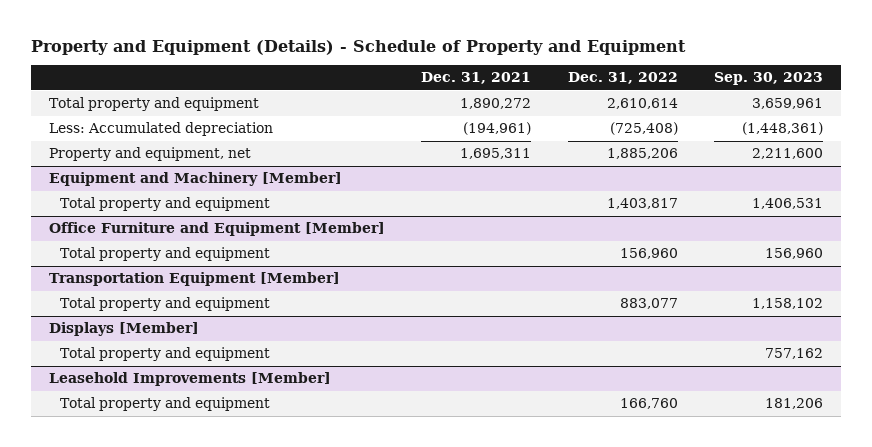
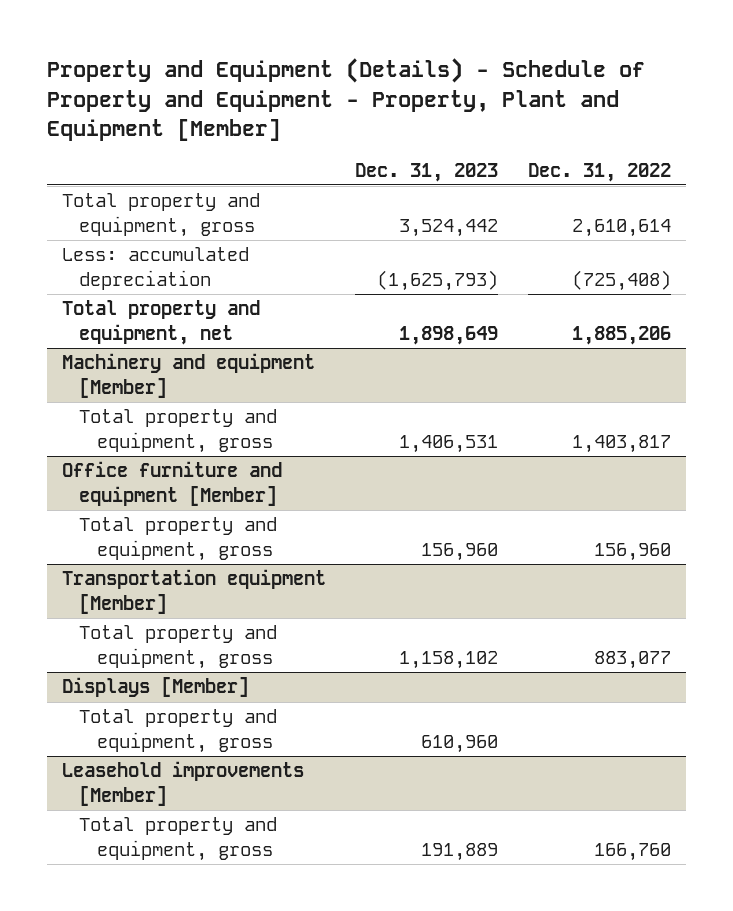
[31,39,687,55] Property and Equipment (Details) - Schedule of Property and Equipment -> [47,57,646,142] Property and Equipment (Details) - Schedule of Property and Equipment - Property, Plant and Equipment [Member]
[421,72,532,85] Dec. 31, 2021 -> none
[713,72,823,86] Sep. 30, 2023 -> none
none -> [355,162,499,182] Dec. 31, 2023
[49,97,260,112] Total property and equipment -> [61,193,260,238] Total property and equipment, gross
[49,122,274,137] Less: Accumulated depreciation -> [61,247,249,291] Less: accumulated depreciation
[49,147,252,162] Property and equipment, net -> [61,300,260,346] Total property and equipment, net
[49,172,343,187] Equipment and Machinery [Member] -> [61,353,315,399] Machinery and equipment [Member]
[60,197,271,212] Total property and equipment -> [79,409,278,454] Total property and equipment, gross
[49,222,386,237] Office Furniture and Equipment [Member] -> [61,461,282,507] Office furniture and equipment [Member]
[60,247,271,262] Total property and equipment -> [79,517,278,562] Total property and equipment, gross
[49,272,341,287] Transportation Equipment [Member] -> [61,569,326,615] Transportation equipment [Member]
[60,297,271,312] Total property and equipment -> [79,625,278,670] Total property and equipment, gross
[60,347,271,362] Total property and equipment -> [79,709,278,754] Total property and equipment, gross
[49,372,332,387] Leasehold Improvements [Member] -> [61,761,304,807] Leasehold improvements [Member]
[60,397,271,412] Total property and equipment -> [79,817,278,862] Total property and equipment, gross

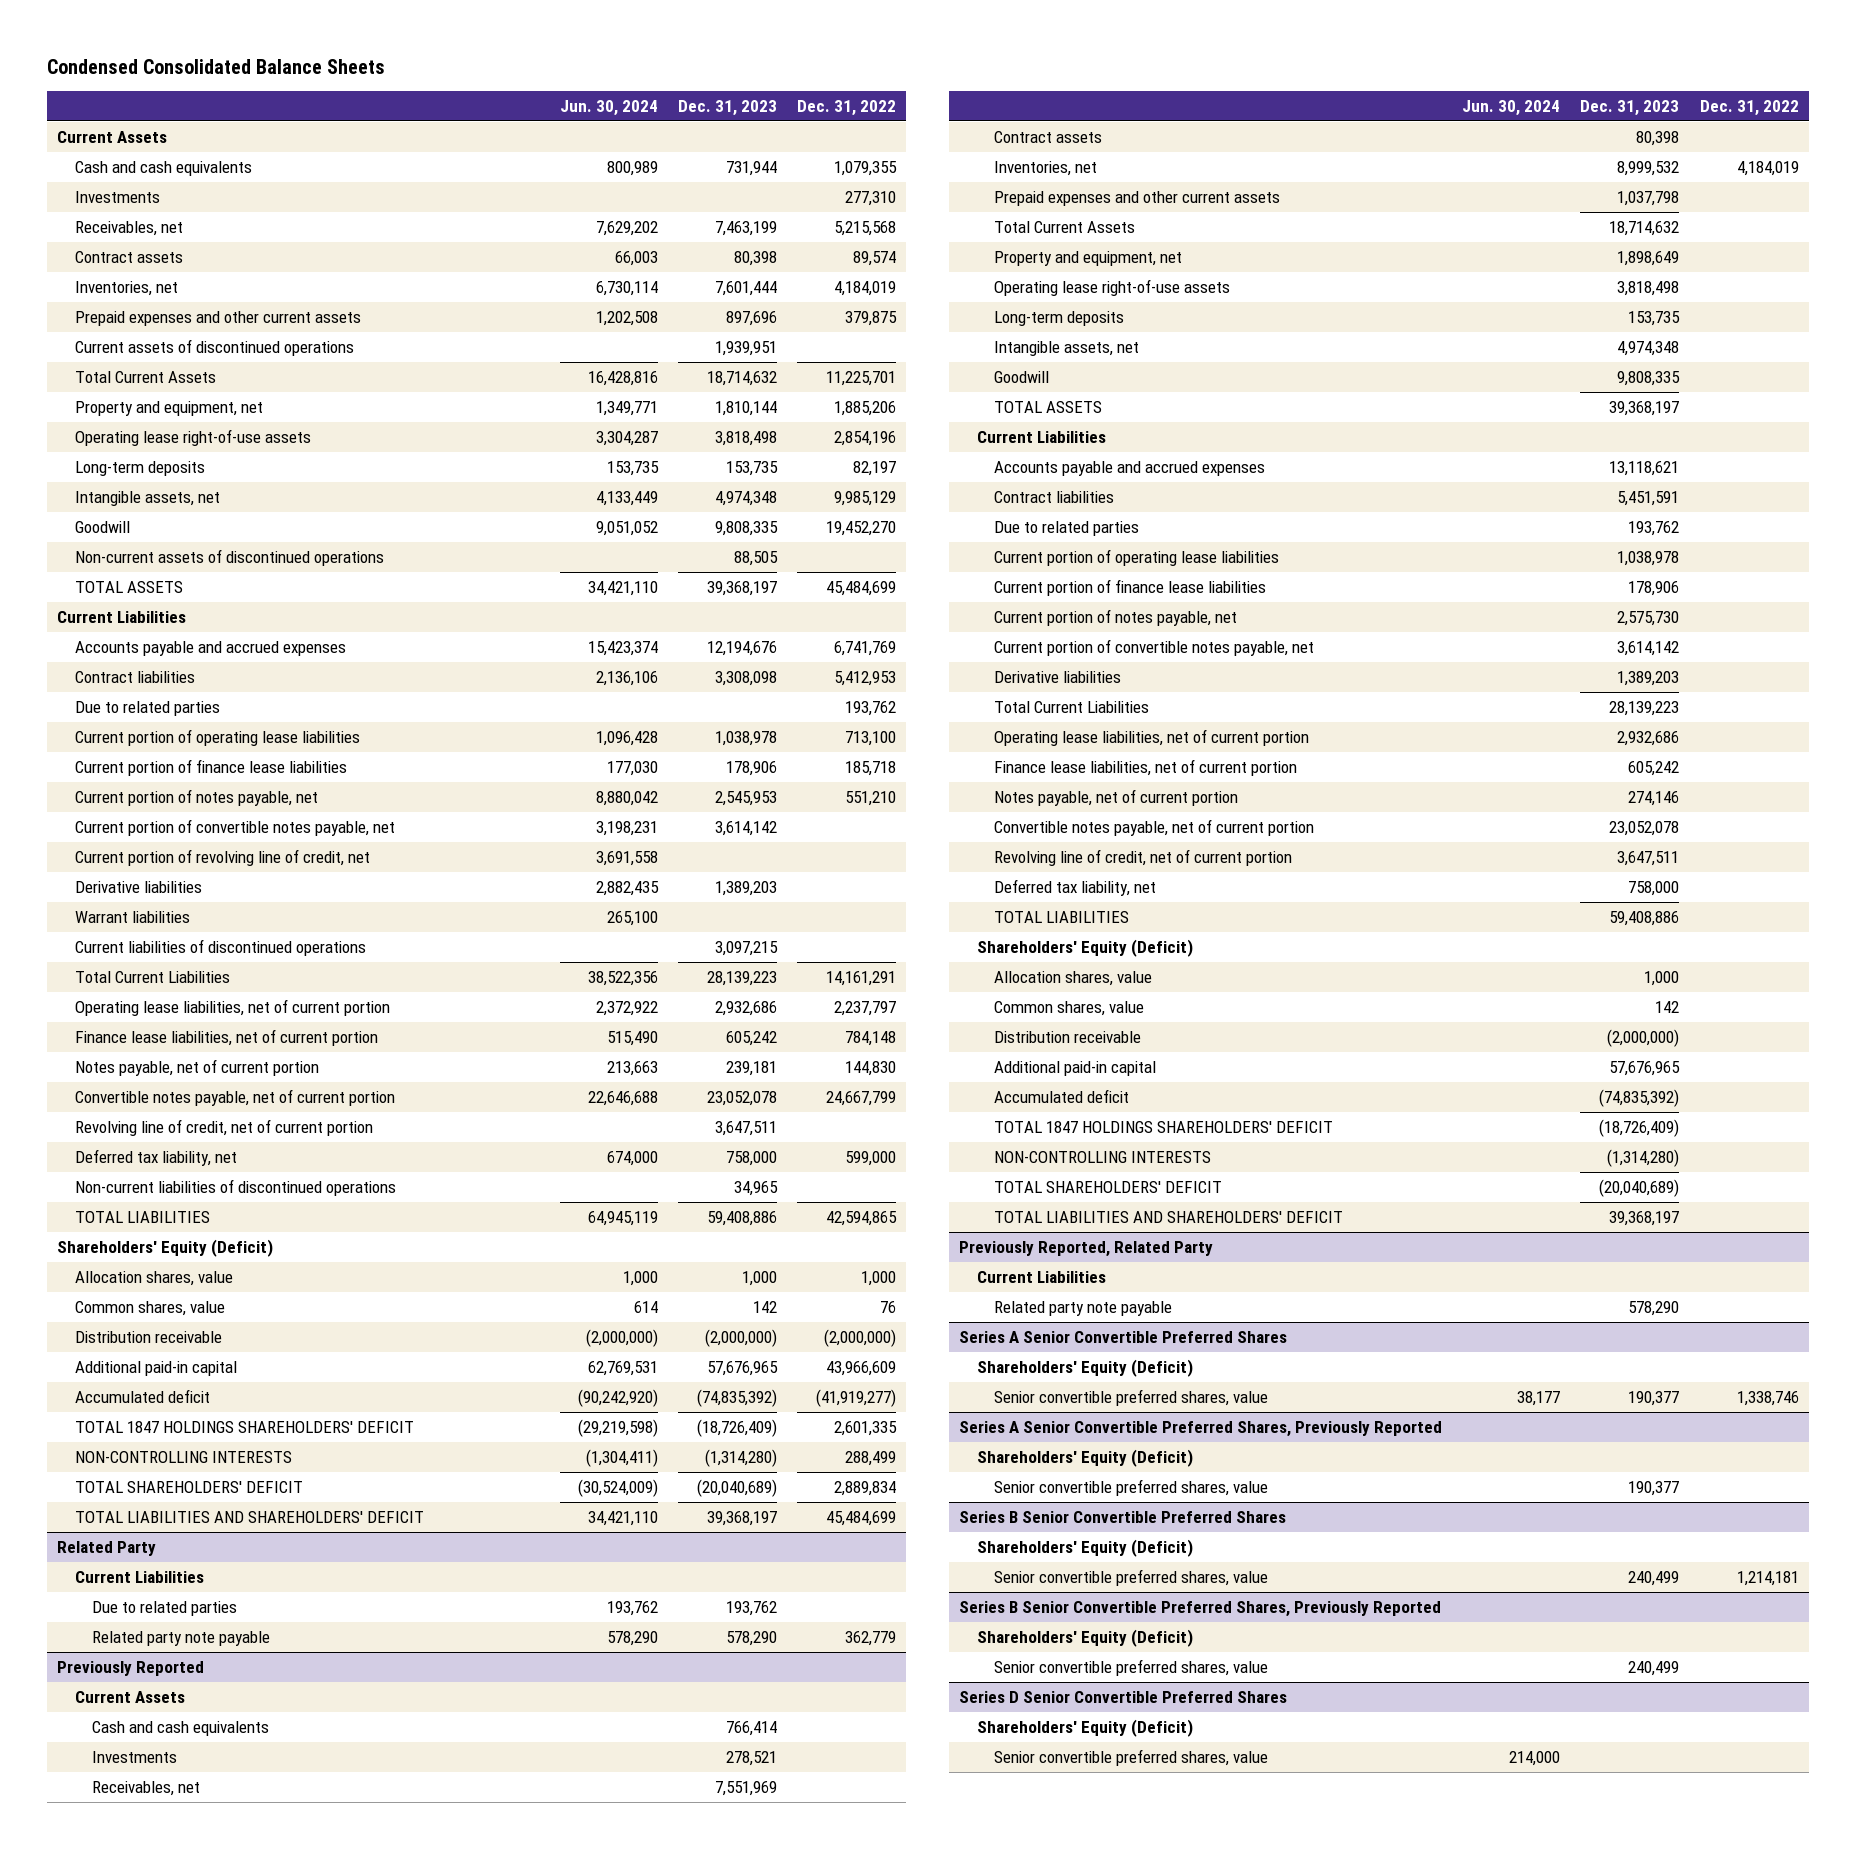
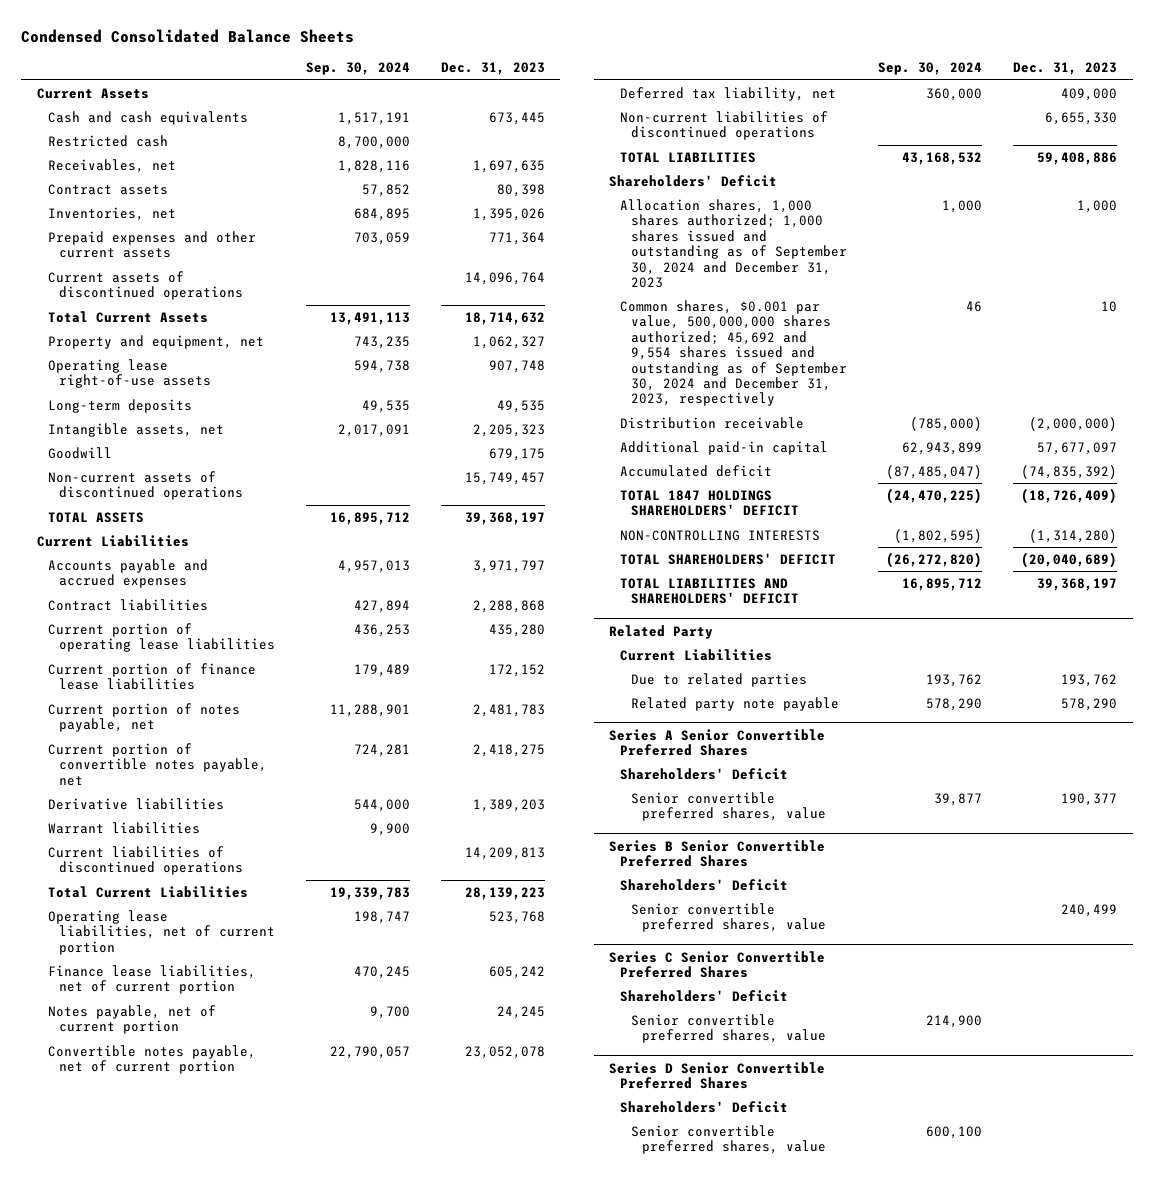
[560,99,659,116] Jun. 30, 2024 -> none
[797,99,897,116] Dec. 31, 2022 -> none
none -> [305,62,410,76] Sep. 30, 2024
[74,191,160,204] Investments -> none
[726,161,778,177] 731,944 -> [488,111,545,125] 673,445
none -> [47,134,168,147] Restricted cash
[715,221,778,237] 7,463,199 -> [472,159,545,173] 1,697,635
[715,281,778,297] 7,601,444 -> [472,207,545,221] 1,395,026
[726,311,778,327] 897,696 -> [488,231,545,245] 771,364
[715,341,778,357] 1,939,951 -> [464,271,545,285] 14,096,764
[715,401,778,417] 1,810,144 -> [472,335,545,349] 1,062,327
[715,431,778,447] 3,818,498 -> [488,359,545,373] 907,748
[726,461,779,477] 153,735 -> [496,399,545,413] 49,535
[715,491,778,507] 4,974,348 -> [472,423,545,437] 2,205,323
[715,521,779,537] 9,808,335 -> [488,447,545,461] 679,175
[734,551,779,567] 88,505 -> [464,471,545,485] 15,749,457
[74,701,220,717] Due to related parties -> none
[74,849,370,867] Current portion of revolving line of credit, net -> none
[707,641,778,657] 12,194,676 -> [472,559,545,573] 3,971,797
[715,671,778,687] 3,308,098 -> [472,599,545,613] 2,288,868
[715,731,778,747] 1,038,978 -> [488,623,545,637] 435,280
[726,761,778,777] 178,906 -> [488,663,545,677] 172,152
[715,791,778,807] 2,545,953 -> [472,703,545,717] 2,481,783
[715,821,778,837] 3,614,142 -> [472,743,545,757] 2,418,275
[715,941,779,957] 3,097,215 -> [464,846,545,860] 14,209,813
[715,1001,778,1017] 2,932,686 -> [488,910,545,924] 523,768
[726,1061,778,1077] 239,181 -> [496,1005,545,1019] 24,245
[74,1119,373,1137] Revolving line of credit, net of current portion -> none
[726,1151,778,1167] 758,000 -> [1061,87,1118,101] 409,000
[734,1181,779,1197] 34,965 -> [1045,111,1118,125] 6,655,330
[74,1301,225,1317] Common shares, value -> none
[56,1239,273,1258] Shareholders' Equity (Deficit) -> [609,174,778,187] Shareholders' Deficit
[74,1271,233,1287] Allocation shares, value -> [620,198,847,289] Allocation shares, 1,000 shares authorized; 1,000 shares issued and outstanding as of September 30, 2024 and December 31, 2023
none -> [620,299,847,407] Common shares, $0.001 par value, 500,000,000 shares authorized; 45,692 and 9,554 shares issued and outstanding as of September 30, 2024 and December 31, 2023, respectively
[707,1361,779,1377] 57,676,965 -> [1037,441,1118,455] 57,677,097
[56,1661,204,1677] Previously Reported -> none
[74,1691,185,1704] Current Assets -> none
[92,1721,270,1737] Cash and cash equivalents -> none
[92,1751,178,1764] Investments -> none
[92,1781,201,1797] Receivables, net -> none
[994,131,1103,144] Contract assets -> none
[994,161,1098,177] Inventories, net -> none
[994,191,1281,207] Prepaid expenses and other current assets -> none
[994,221,1136,234] Total Current Assets -> none
[994,251,1183,267] Property and equipment, net -> none
[994,279,1231,297] Operating lease right-of-use assets -> none
[994,311,1125,327] Long-term deposits -> none
[994,341,1140,357] Intangible assets, net -> none
[994,371,1050,384] Goodwill -> none
[994,401,1103,414] TOTAL ASSETS -> none
[976,431,1106,444] Current Liabilities -> none
[994,461,1266,477] Accounts payable and accrued expenses -> none
[994,491,1115,504] Contract liabilities -> none
[994,521,1140,537] Due to related parties -> none
[994,549,1280,567] Current portion of operating lease liabilities -> none
[994,579,1267,597] Current portion of finance lease liabilities -> none
[994,609,1238,627] Current portion of notes payable, net -> none
[994,639,1315,657] Current portion of convertible notes payable, net -> none
[994,671,1122,684] Derivative liabilities -> none
[994,701,1150,714] Total Current Liabilities -> none
[994,729,1310,747] Operating lease liabilities, net of current portion -> none
[994,759,1298,777] Finance lease liabilities, net of current portion -> none
[994,789,1239,807] Notes payable, net of current portion -> none
[994,819,1315,837] Convertible notes payable, net of current portion -> none
[994,849,1293,867] Revolving line of credit, net of current portion -> none
[994,879,1157,897] Deferred tax liability, net -> none
[994,911,1130,924] TOTAL LIABILITIES -> none
[976,939,1193,958] Shareholders' Equity (Deficit) -> none
[994,971,1153,987] Allocation shares, value -> none
[994,1001,1145,1017] Common shares, value -> none
[994,1031,1142,1044] Distribution receivable -> none
[994,1061,1157,1077] Additional paid-in capital -> none
[994,1089,1130,1104] Accumulated deficit -> none
[994,1121,1334,1134] TOTAL 1847 HOLDINGS SHAREHOLDERS' DEFICIT -> none
[994,1151,1212,1164] NON-CONTROLLING INTERESTS -> none
[994,1181,1223,1194] TOTAL SHAREHOLDERS' DEFICIT -> none
[994,1211,1344,1224] TOTAL LIABILITIES AND SHAREHOLDERS' DEFICIT -> none
[959,1241,1214,1258] Previously Reported, Related Party -> none
[976,1271,1106,1284] Current Liabilities -> none
[994,1301,1173,1317] Related party note payable -> none
[994,1389,1269,1407] Senior convertible preferred shares, value -> none
[959,1421,1443,1438] Series A Senior Convertible Preferred Shares, Previously Reported -> none
[976,1449,1193,1468] Shareholders' Equity (Deficit) -> none
[976,1359,1193,1378] Shareholders' Equity (Deficit) -> [620,767,789,780] Shareholders' Deficit
[994,1569,1269,1587] Senior convertible preferred shares, value -> none
[959,1601,1442,1618] Series B Senior Convertible Preferred Shares, Previously Reported -> none
[976,1629,1193,1648] Shareholders' Equity (Deficit) -> none
[976,1539,1193,1558] Shareholders' Equity (Deficit) -> [620,878,789,891] Shareholders' Deficit
none -> [609,950,826,978] Series C Senior Convertible Preferred Shares
none -> [620,989,789,1002] Shareholders' Deficit
none -> [630,1013,826,1044] Senior convertible preferred shares, value
[976,1719,1193,1738] Shareholders' Equity (Deficit) -> [620,1100,789,1113] Shareholders' Deficit

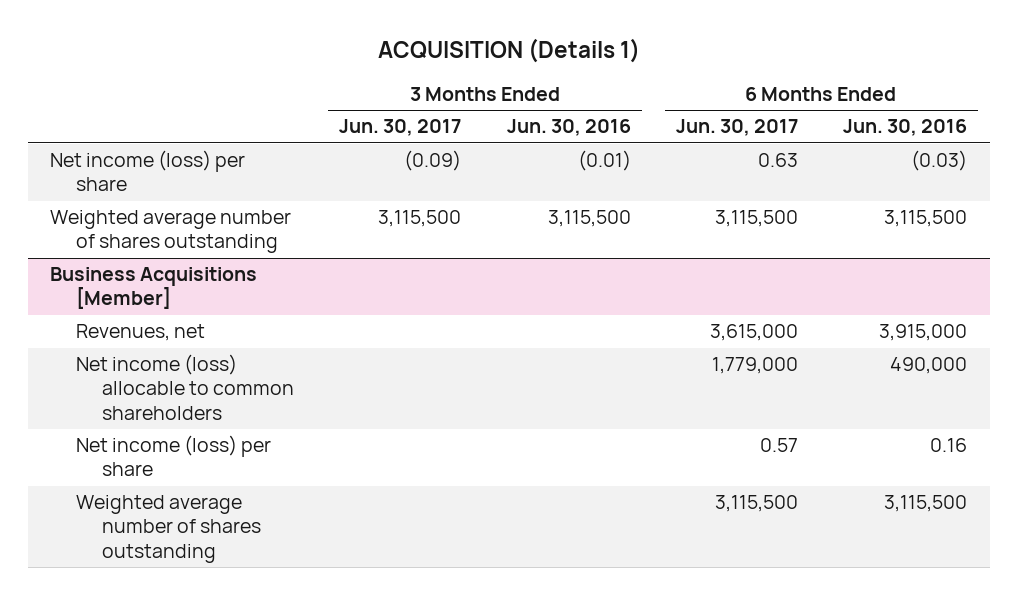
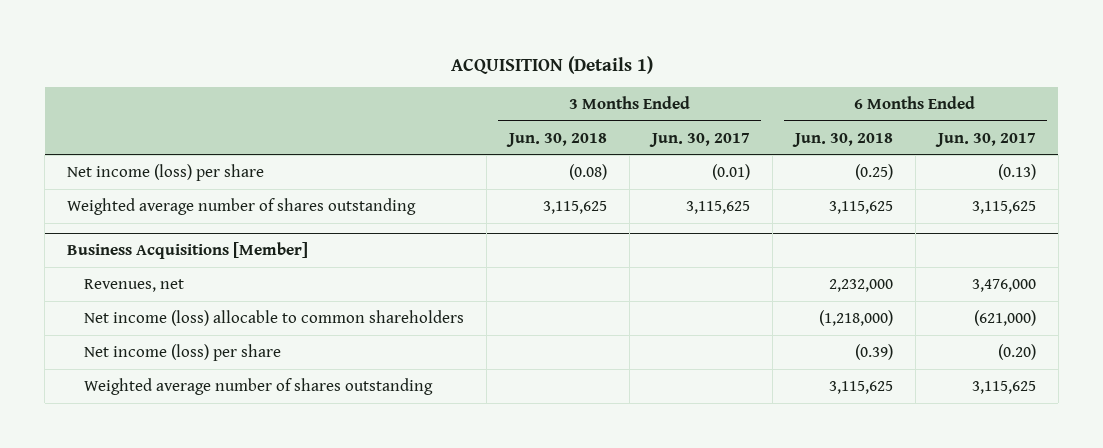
[506,119,631,137] Jun. 30, 2016 -> none
[843,119,968,137] Jun. 30, 2016 -> none
none -> [506,132,608,147] Jun. 30, 2018
none -> [792,132,894,147] Jun. 30, 2018
[404,150,462,172] (0.09) -> [712,163,751,180] (0.01)
[757,153,798,168] 0.63 -> [997,163,1036,180] (0.13)
[378,210,462,228] 3,115,500 -> [686,200,751,214] 3,115,625
[714,210,798,228] 3,115,500 -> [971,200,1036,214] 3,115,625
[709,324,798,342] 3,615,000 -> [971,278,1036,292] 3,476,000
[711,357,798,375] 1,779,000 -> [973,309,1036,326] (621,000)
[759,438,798,453] 0.57 -> [997,343,1036,360] (0.20)
[714,495,798,513] 3,115,500 -> [971,380,1036,394] 3,115,625

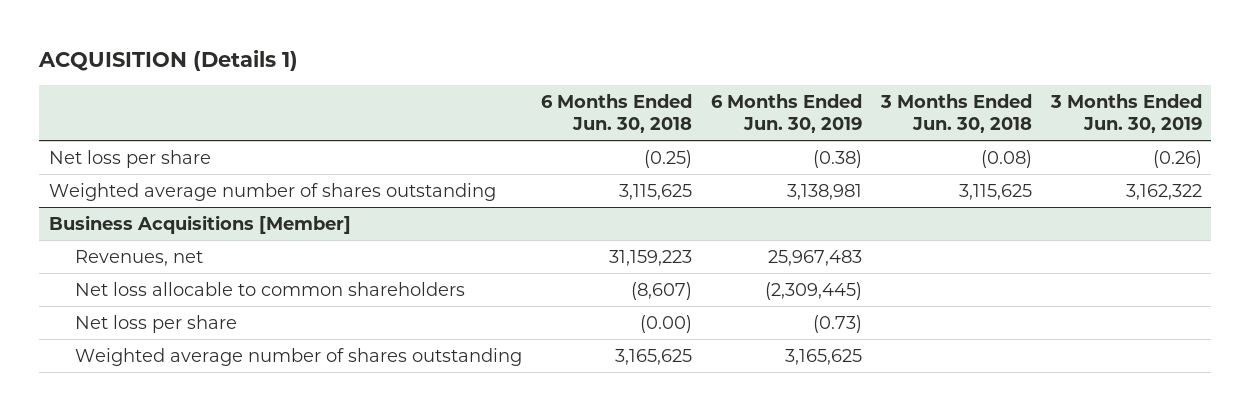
[649,132,751,147] Jun. 30, 2017 -> none
[934,132,1036,147] Jun. 30, 2017 -> none
none -> [710,94,862,133] 6 Months Ended Jun. 30, 2019
none -> [1049,94,1202,133] 3 Months Ended Jun. 30, 2019
[67,163,265,181] Net income (loss) per share -> [48,149,211,168] Net loss per share
[829,278,894,292] 2,232,000 -> [608,249,692,266] 31,159,223
[84,309,465,326] Net income (loss) allocable to common shareholders -> [74,281,465,296] Net loss allocable to common shareholders
[819,309,894,326] (1,218,000) -> [630,281,692,300] (8,607)
[84,343,282,361] Net income (loss) per share -> [74,314,237,333] Net loss per share
[855,343,894,360] (0.39) -> [639,314,692,333] (0.00)
[829,380,894,394] 3,115,625 -> [614,348,692,365] 3,165,625

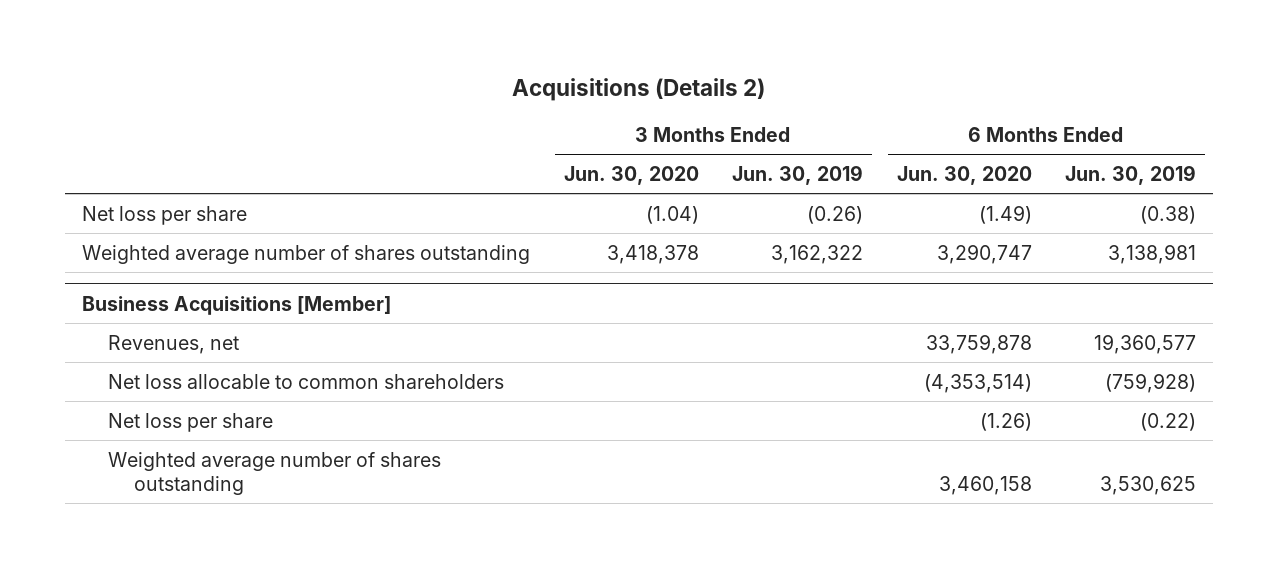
[38,50,299,72] ACQUISITION (Details 1) -> [512,77,766,101] Acquisitions (Details 2)
[540,94,692,133] 6 Months Ended Jun. 30, 2018 -> none
[879,94,1032,133] 3 Months Ended Jun. 30, 2018 -> none
none -> [563,165,699,185] Jun. 30, 2020
none -> [896,165,1032,185] Jun. 30, 2020
[767,249,862,266] 25,967,483 -> [1094,333,1197,354] 19,360,577
[764,281,862,300] (2,309,445) -> [1105,372,1197,393] (759,928)
[812,314,862,333] (0.73) -> [1140,412,1197,431] (0.22)
[784,348,862,365] 3,165,625 -> [1100,475,1197,495] 3,530,625

